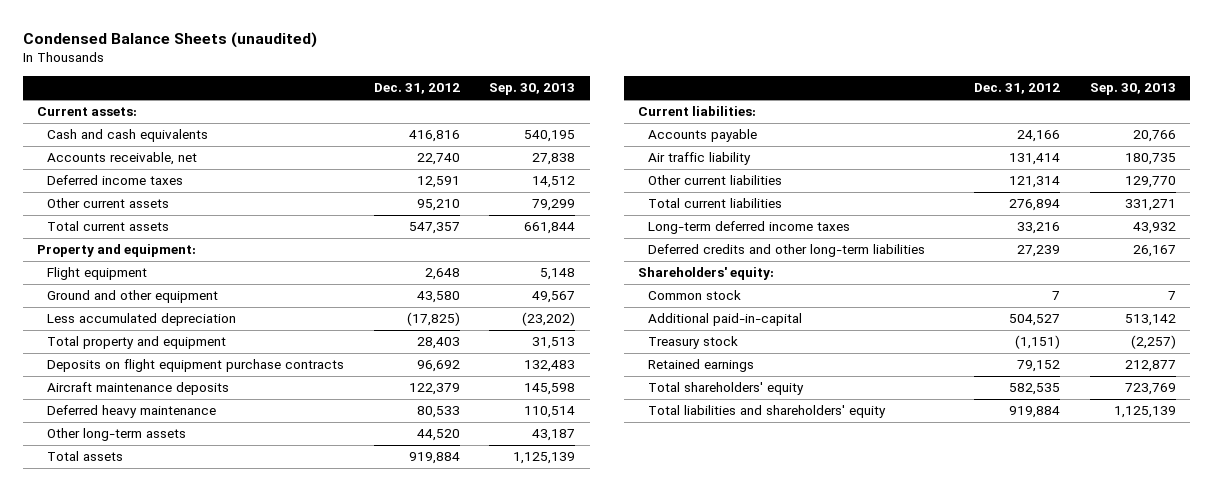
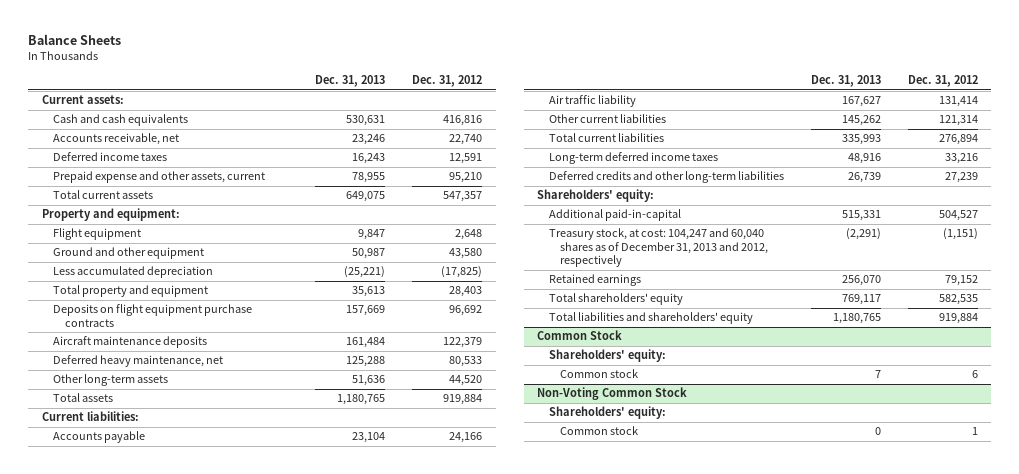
[22,31,317,48] Condensed Balance Sheets (unaudited) -> [28,34,122,46] Balance Sheets
[488,83,575,96] Sep. 30, 2013 -> none
none -> [315,75,386,88] Dec. 31, 2013
[47,198,170,209] Other current assets -> [53,171,266,184] Prepaid expense and other assets, current
[47,405,217,419] Deferred heavy maintenance -> [53,355,224,368] Deferred heavy maintenance, net
[648,290,742,301] Common stock -> none
[648,336,739,350] Treasury stock -> [548,228,769,268] Treasury stock, at cost: 104,247 and 60,040 shares as of December 31, 2013 and 2012, respectively
none -> [537,330,623,341] Common Stock
none -> [548,349,666,363] Shareholders' equity:
none -> [560,369,639,379] Common stock
none -> [537,387,688,401] Non-Voting Common Stock
none -> [548,406,666,420] Shareholders' equity:
none -> [560,426,639,436] Common stock

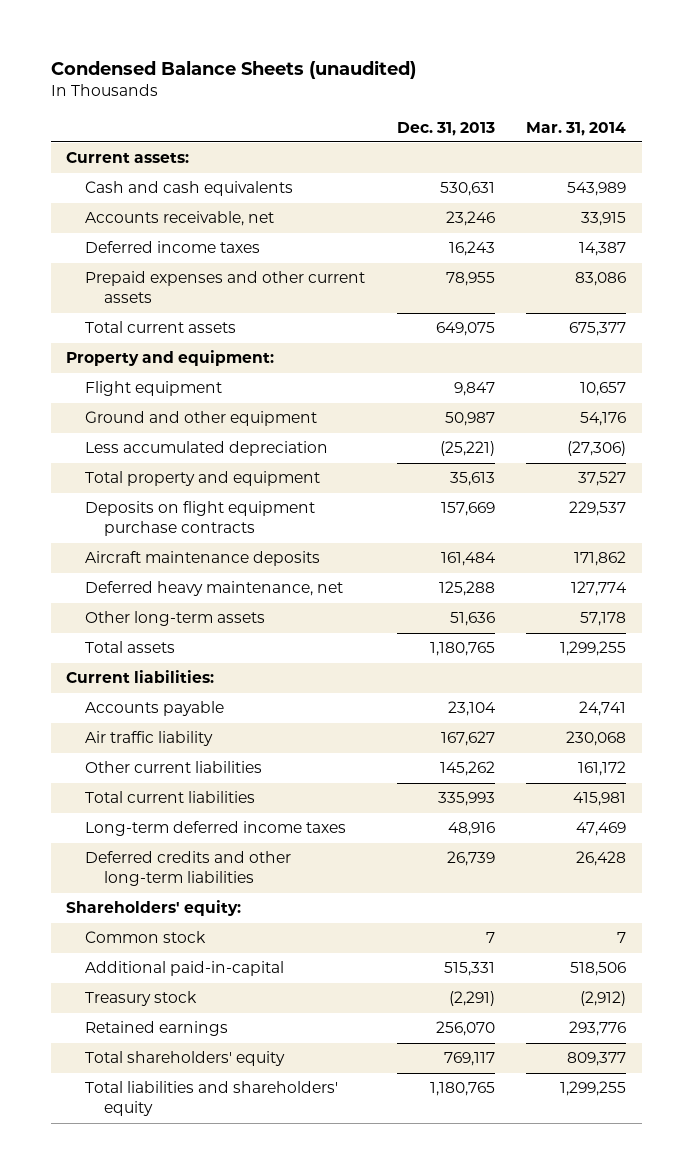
[28,34,122,46] Balance Sheets -> [50,60,416,80] Condensed Balance Sheets (unaudited)
[412,75,483,88] Dec. 31, 2012 -> none
none -> [526,121,627,136] Mar. 31, 2014
[53,171,266,184] Prepaid expense and other assets, current -> [85,271,366,304] Prepaid expenses and other current assets
none -> [85,931,207,944] Common stock
[548,228,769,268] Treasury stock, at cost: 104,247 and 60,040 shares as of December 31, 2013 and 2012, respectively -> [85,991,198,1007] Treasury stock
[537,330,623,341] Common Stock -> none
[548,349,666,363] Shareholders' equity: -> none
[560,369,639,379] Common stock -> none
[537,387,688,401] Non-Voting Common Stock -> none
[548,406,666,420] Shareholders' equity: -> none
[560,426,639,436] Common stock -> none

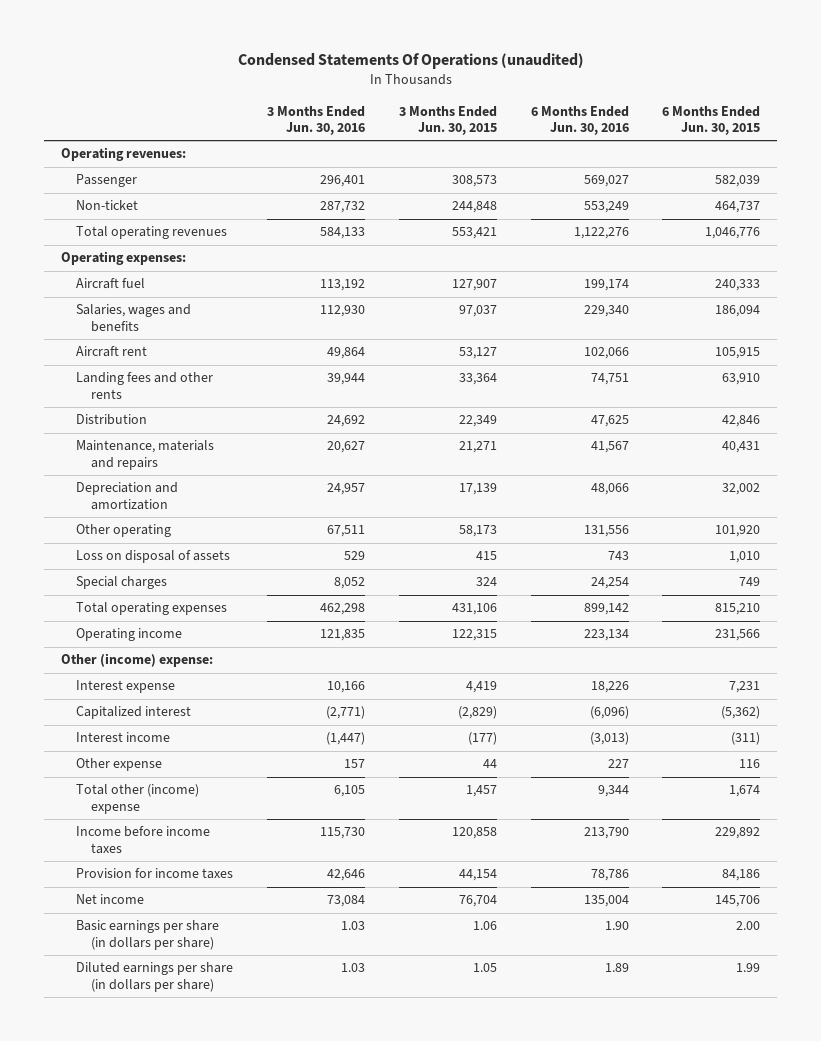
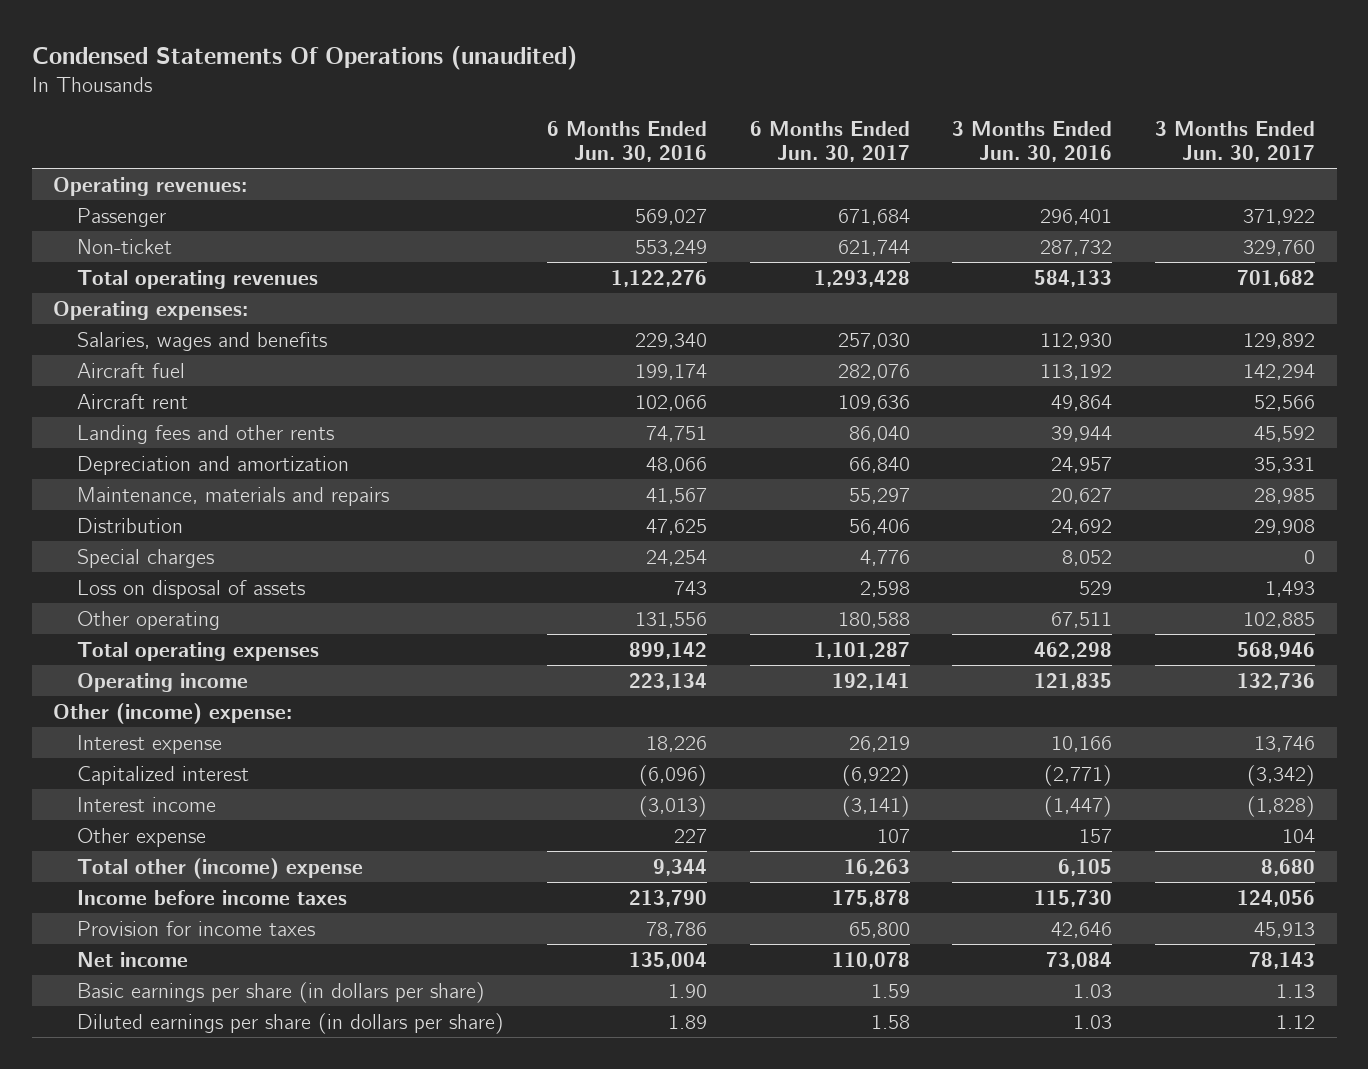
[398,105,497,135] 3 Months Ended Jun. 30, 2015 -> none
[662,105,761,135] 6 Months Ended Jun. 30, 2015 -> none
none -> [749,120,910,162] 6 Months Ended Jun. 30, 2017
none -> [1155,120,1316,162] 3 Months Ended Jun. 30, 2017
[75,278,145,290] Aircraft fuel -> [77,362,186,378] Aircraft fuel
[75,440,214,470] Maintenance, materials and repairs -> [77,486,390,506] Maintenance, materials and repairs
[75,414,147,426] Distribution -> [77,517,184,533] Distribution
[75,550,230,564] Loss on disposal of assets -> [77,579,306,599] Loss on disposal of assets
[75,524,171,538] Other operating -> [77,610,221,630] Other operating

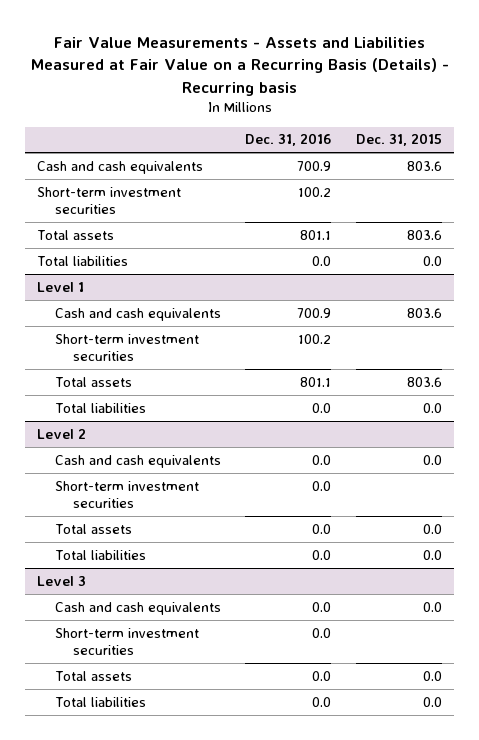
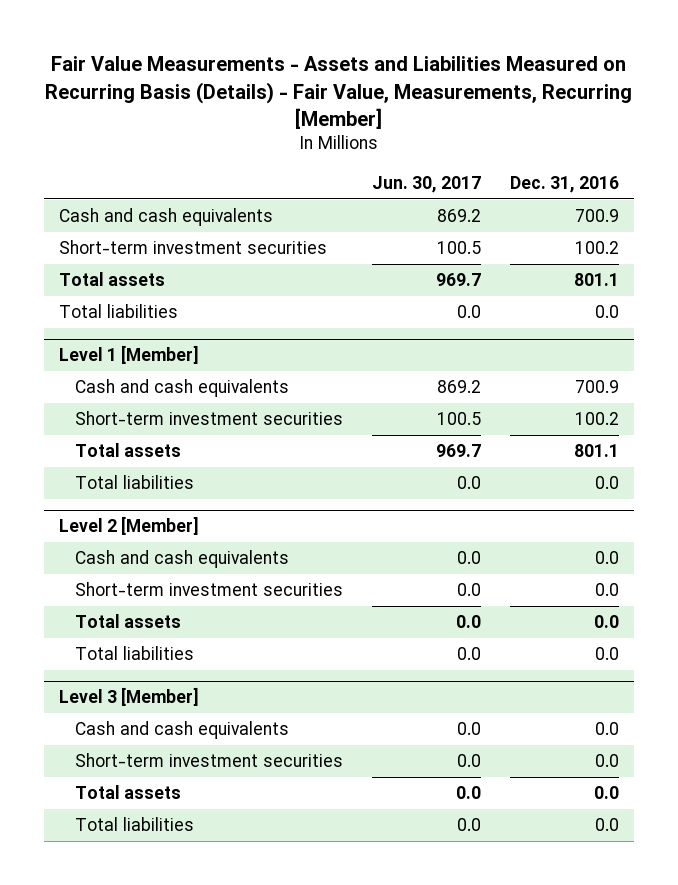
[30,36,449,96] Fair Value Measurements - Assets and Liabilities Measured at Fair Value on a Recurring Basis (Details) - Recurring basis -> [44,56,632,129] Fair Value Measurements - Assets and Liabilities Measured on Recurring Basis (Details) - Fair Value, Measurements, Recurring [Member]
[355,133,442,147] Dec. 31, 2015 -> none
none -> [372,175,482,193] Jun. 30, 2017
[37,281,85,292] Level 1 -> [58,345,199,365] Level 1 [Member]
[37,428,87,439] Level 2 -> [58,516,199,536] Level 2 [Member]
[37,575,87,586] Level 3 -> [58,687,199,707] Level 3 [Member]

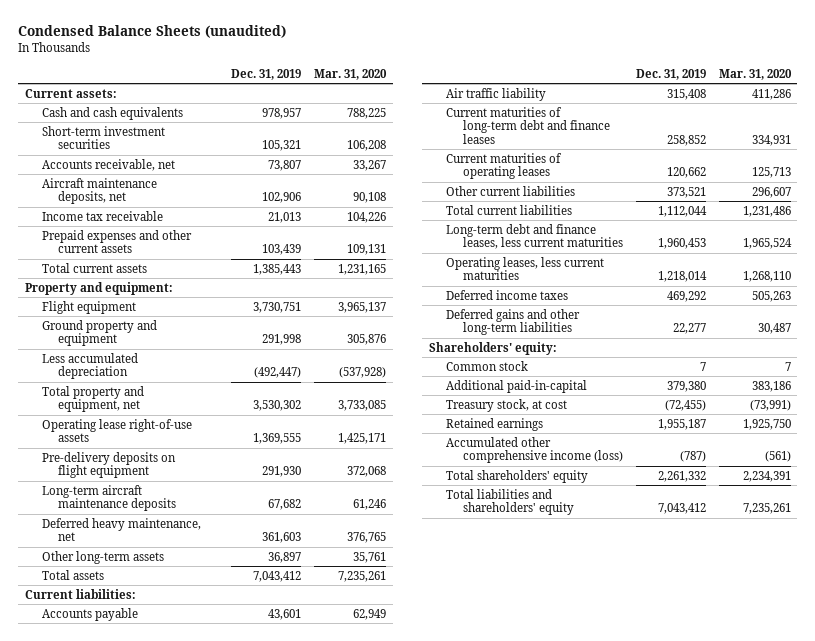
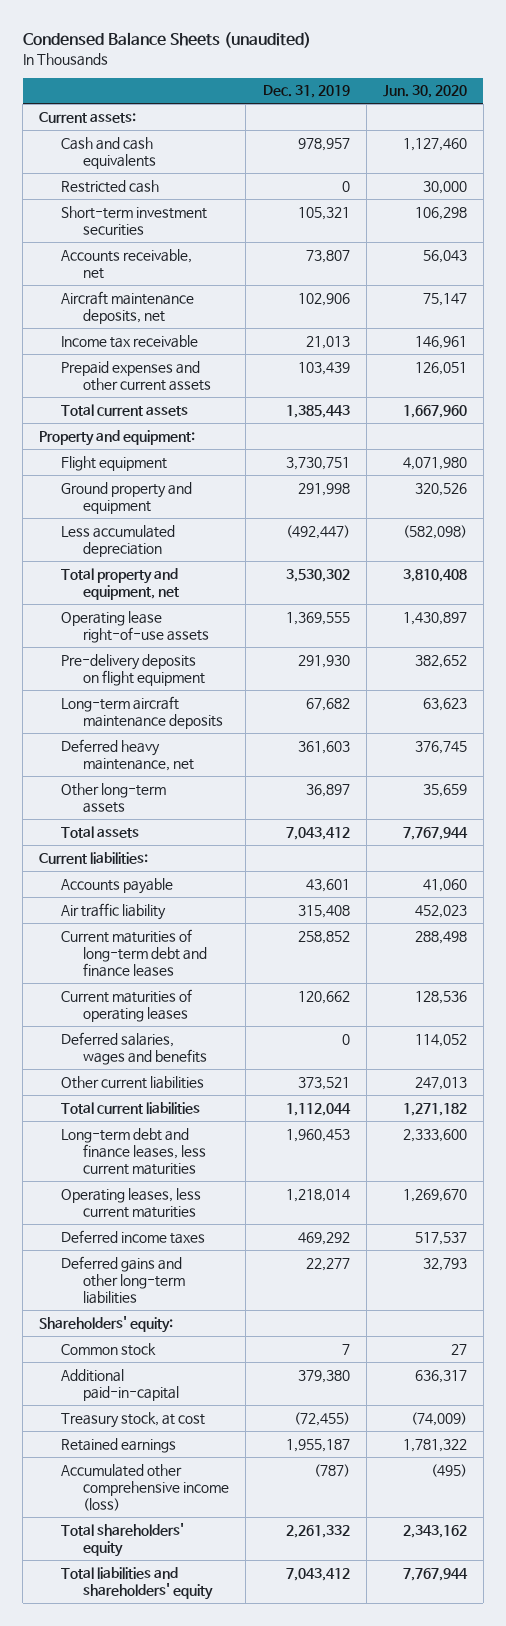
[314,68,388,80] Mar. 31, 2020 -> none
none -> [382,85,467,99] Jun. 30, 2020
none -> [61,179,160,193] Restricted cash
none -> [61,1031,208,1065] Deferred salaries, wages and benefits

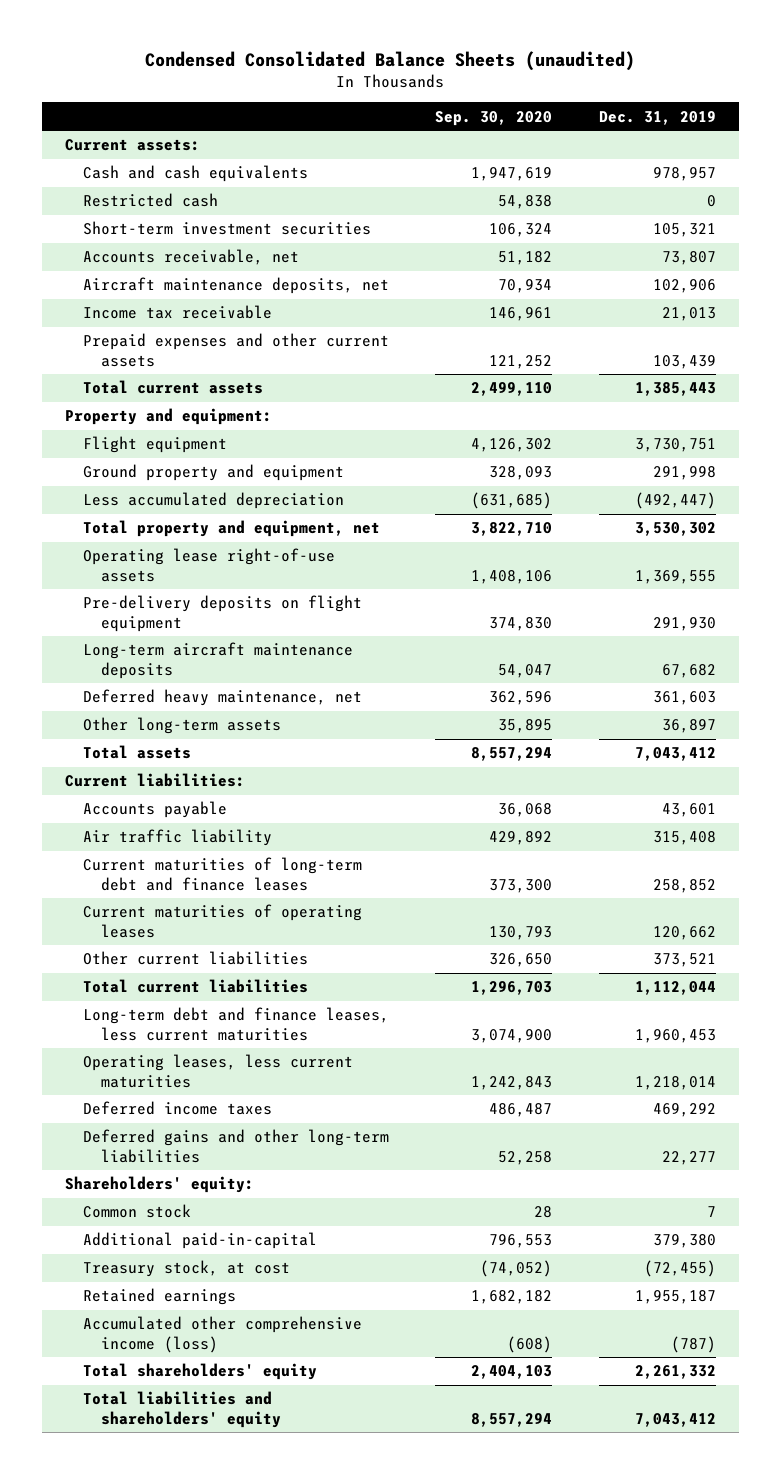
[22,31,311,48] Condensed Balance Sheets (unaudited) -> [145,50,636,71] Condensed Consolidated Balance Sheets (unaudited)
[382,85,467,99] Jun. 30, 2020 -> none
none -> [435,110,553,126] Sep. 30, 2020
[61,1031,208,1065] Deferred salaries, wages and benefits -> none

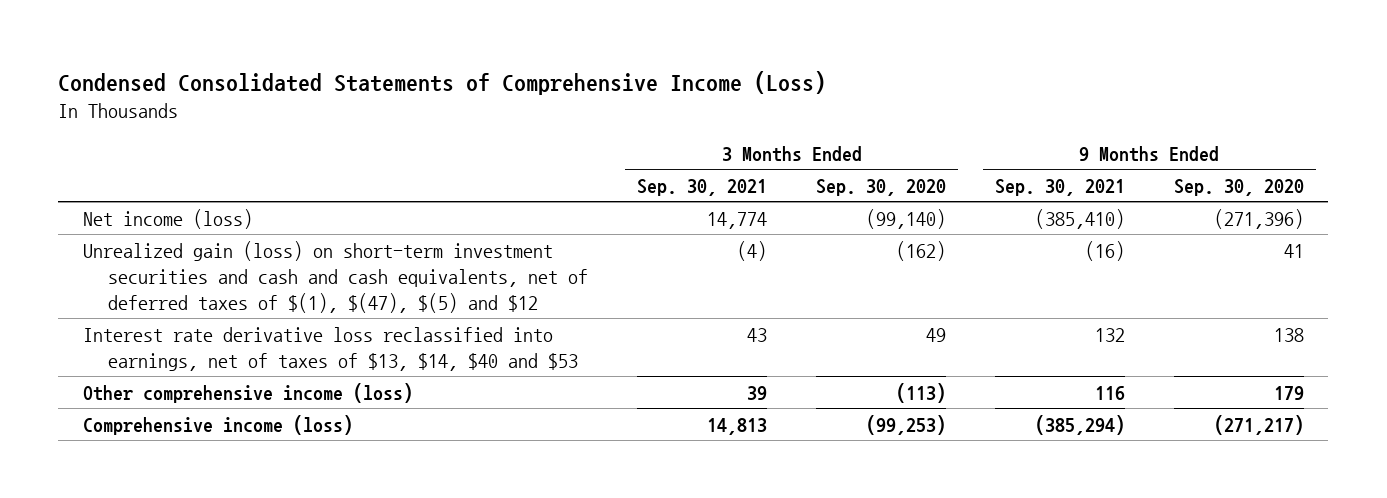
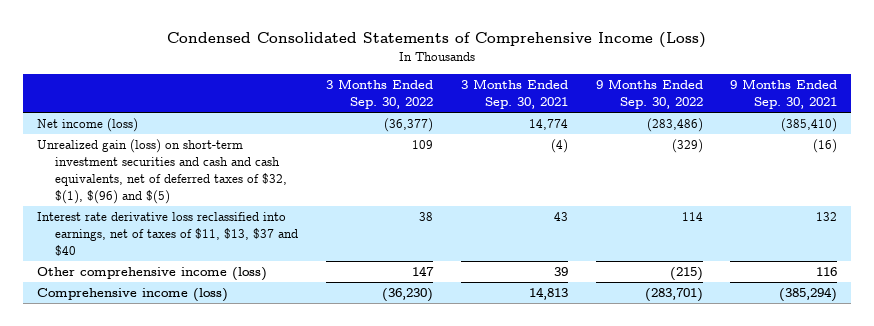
[816,178,947,196] Sep. 30, 2020 -> none
[1173,178,1304,196] Sep. 30, 2020 -> none
none -> [325,79,433,110] 3 Months Ended Sep. 30, 2022
none -> [595,79,703,110] 9 Months Ended Sep. 30, 2022
[82,240,589,313] Unrealized gain (loss) on short-term investment securities and cash and cash equivalents, net of deferred taxes of $(1), $(47), $(5) and $12 -> [36,138,288,204] Unrealized gain (loss) on short-term investment securities and cash and cash equivalents, net of deferred taxes of $32, $(1), $(96) and $(5)
[82,326,579,371] Interest rate derivative loss reclassified into earnings, net of taxes of $13, $14, $40 and $53 -> [36,211,299,256] Interest rate derivative loss reclassified into earnings, net of taxes of $11, $13, $37 and $40

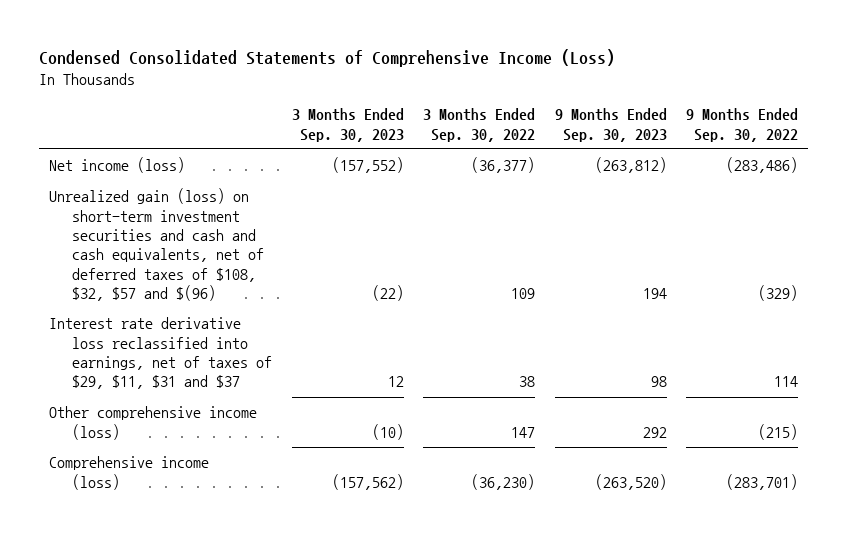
[460,79,568,110] 3 Months Ended Sep. 30, 2021 -> none
[730,79,838,110] 9 Months Ended Sep. 30, 2021 -> none
none -> [291,108,404,142] 3 Months Ended Sep. 30, 2023
none -> [554,108,667,142] 9 Months Ended Sep. 30, 2023
[36,138,288,204] Unrealized gain (loss) on short-term investment securities and cash and cash equivalents, net of deferred taxes of $32, $(1), $(96) and $(5) -> [48,188,265,301] Unrealized gain (loss) on short-term investment securities and cash and cash equivalents, net of deferred taxes of $108, $32, $57 and $(96)
[36,211,299,256] Interest rate derivative loss reclassified into earnings, net of taxes of $11, $13, $37 and $40 -> [48,317,273,390] Interest rate derivative loss reclassified into earnings, net of taxes of $29, $11, $31 and $37

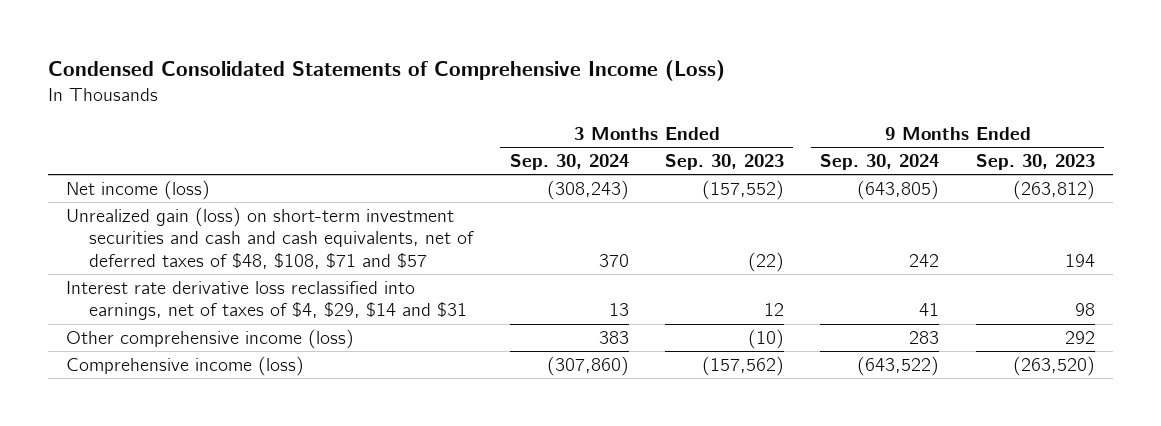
[423,108,536,142] 3 Months Ended Sep. 30, 2022 -> none
[686,108,799,142] 9 Months Ended Sep. 30, 2022 -> none
none -> [509,154,629,171] Sep. 30, 2024
none -> [820,154,940,171] Sep. 30, 2024
[48,188,265,301] Unrealized gain (loss) on short-term investment securities and cash and cash equivalents, net of deferred taxes of $108, $32, $57 and $(96) -> [66,207,475,269] Unrealized gain (loss) on short-term investment securities and cash and cash equivalents, net of deferred taxes of $48, $108, $71 and $57
[48,317,273,390] Interest rate derivative loss reclassified into earnings, net of taxes of $29, $11, $31 and $37 -> [66,281,468,321] Interest rate derivative loss reclassified into earnings, net of taxes of $4, $29, $14 and $31

